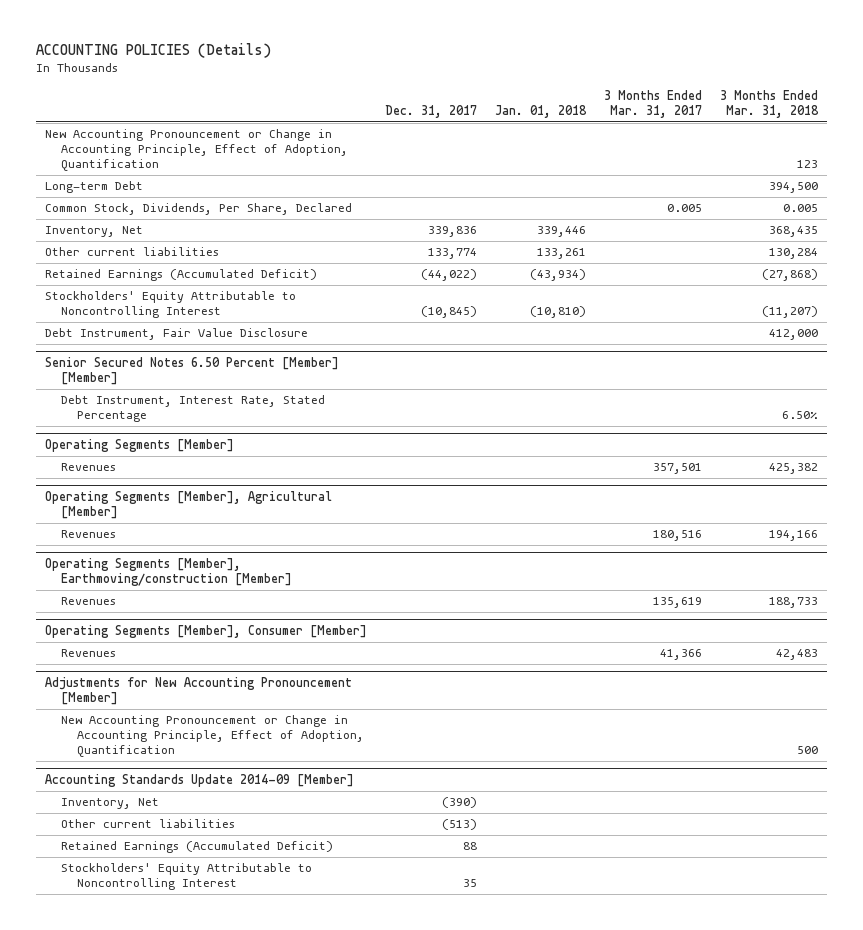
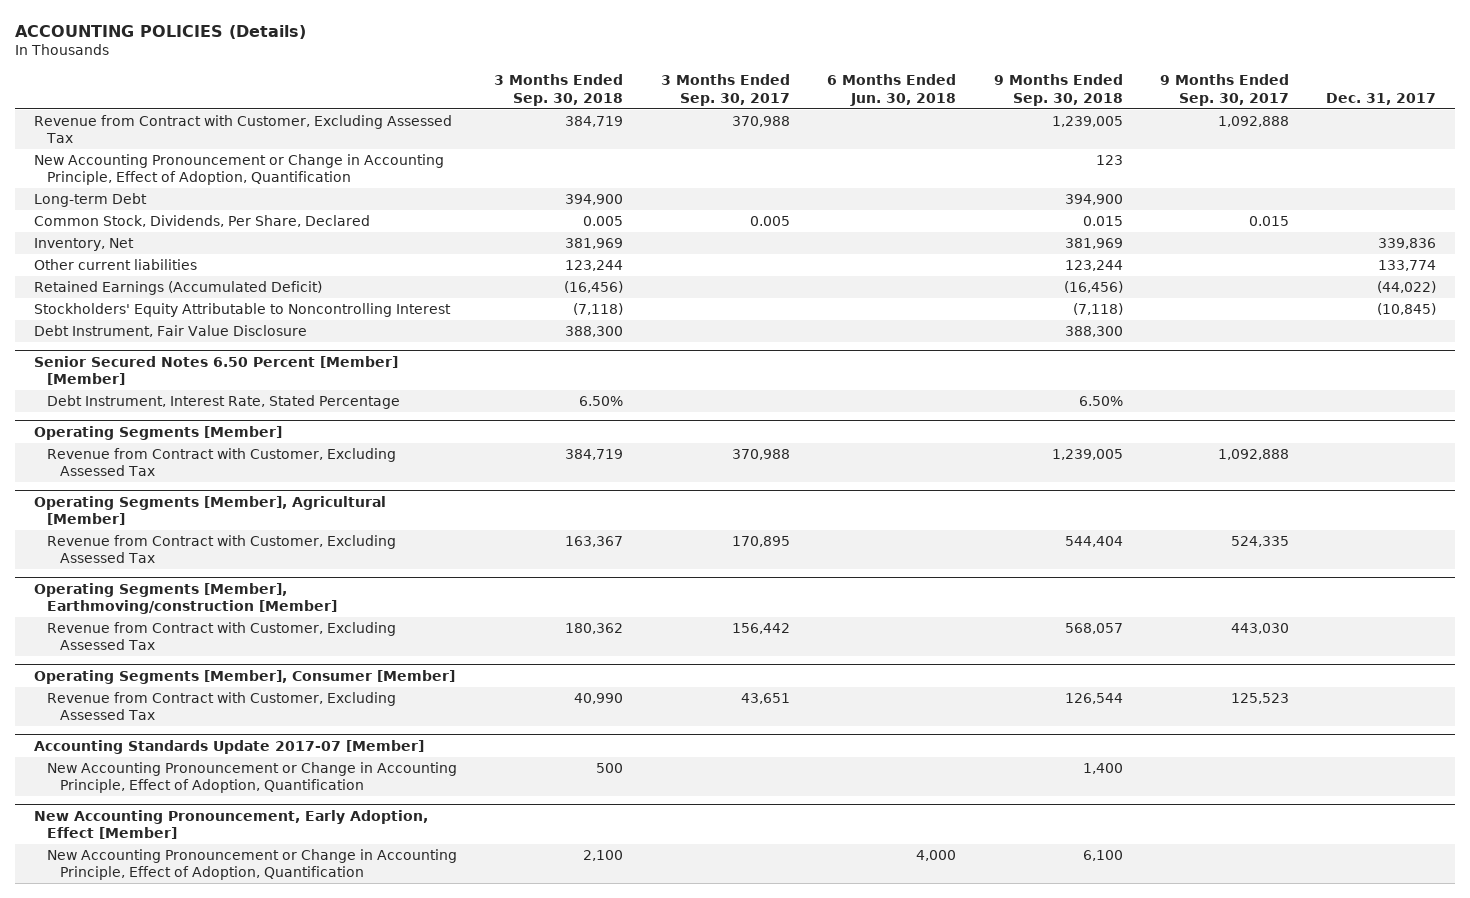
[494,104,587,118] Jan. 01, 2018 -> none
[604,89,703,118] 3 Months Ended Mar. 31, 2017 -> none
[720,89,820,118] 3 Months Ended Mar. 31, 2018 -> none
none -> [494,74,624,106] 3 Months Ended Sep. 30, 2018
none -> [660,74,790,106] 3 Months Ended Sep. 30, 2017
none -> [827,74,957,106] 6 Months Ended Jun. 30, 2018
none -> [993,74,1123,106] 9 Months Ended Sep. 30, 2018
none -> [1160,74,1290,106] 9 Months Ended Sep. 30, 2017
none -> [33,115,452,144] Revenue from Contract with Customer, Excluding Assessed Tax
[61,463,117,472] Revenues -> none
none -> [46,448,396,477] Revenue from Contract with Customer, Excluding Assessed Tax
[61,530,117,539] Revenues -> none
none -> [46,535,396,564] Revenue from Contract with Customer, Excluding Assessed Tax
[61,597,117,606] Revenues -> none
none -> [46,622,396,651] Revenue from Contract with Customer, Excluding Assessed Tax
[61,649,117,658] Revenues -> none
[44,676,352,705] Adjustments for New Accounting Pronouncement [Member] -> none
[61,715,365,758] New Accounting Pronouncement or Change in Accounting Principle, Effect of Adoption, Quantification -> none
[44,773,354,787] Accounting Standards Update 2014-09 [Member] -> none
[61,798,160,810] Inventory, Net -> none
[61,819,236,829] Other current liabilities -> none
[61,841,334,854] Retained Earnings (Accumulated Deficit) -> none
[61,863,313,891] Stockholders' Equity Attributable to Noncontrolling Interest -> none
none -> [46,692,396,721] Revenue from Contract with Customer, Excluding Assessed Tax
none -> [33,739,424,754] Accounting Standards Update 2017-07 [Member]
none -> [46,762,457,794] New Accounting Pronouncement or Change in Accounting Principle, Effect of Adoption, Quantification
none -> [33,809,428,839] New Accounting Pronouncement, Early Adoption, Effect [Member]
none -> [46,849,457,881] New Accounting Pronouncement or Change in Accounting Principle, Effect of Adoption, Quantification

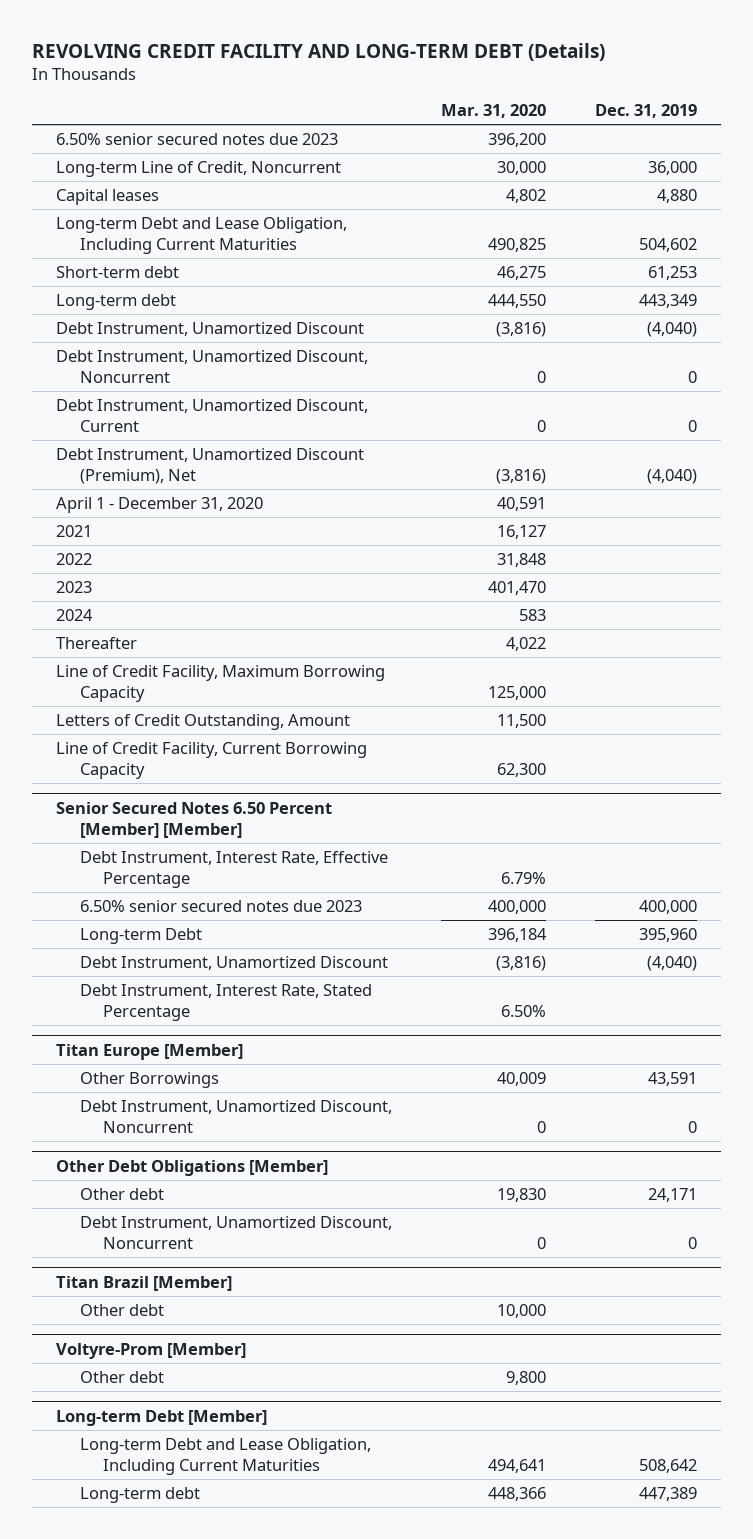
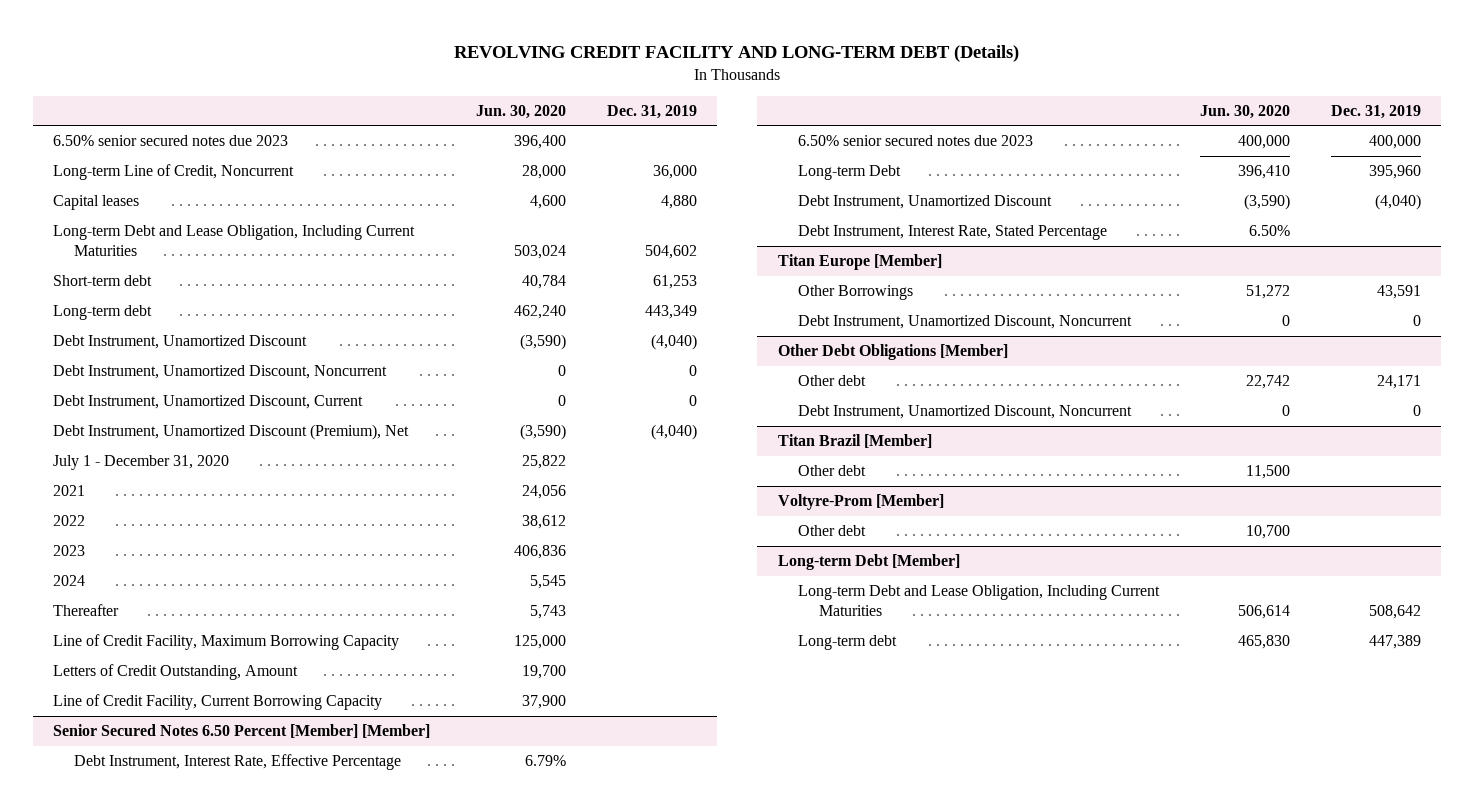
[440,104,546,119] Mar. 31, 2020 -> none
none -> [475,104,566,119] Jun. 30, 2020
[56,496,264,513] April 1 - December 31, 2020 -> [53,455,230,471] July 1 - December 31, 2020

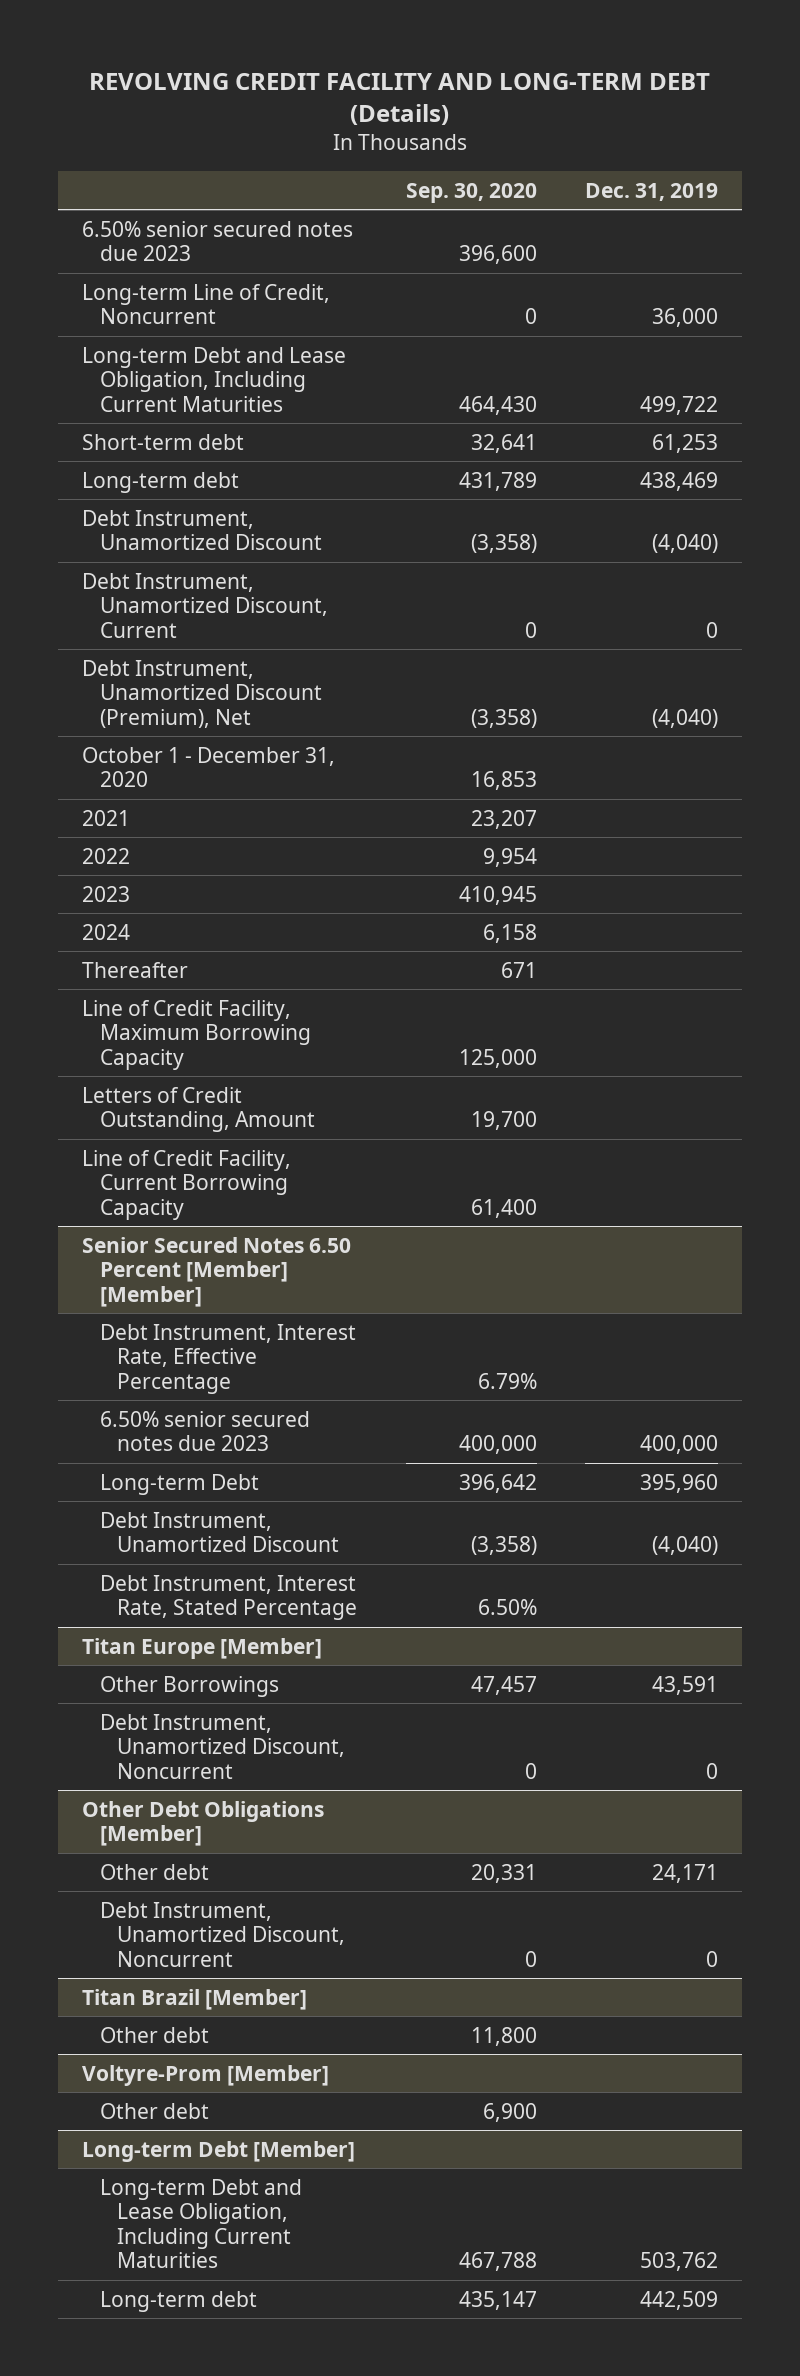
[475,104,566,119] Jun. 30, 2020 -> none
none -> [405,182,537,203] Sep. 30, 2020
[53,195,140,211] Capital leases -> none
[644,245,697,260] 504,602 -> [639,395,718,415] 499,722
[644,305,697,320] 443,349 -> [639,471,718,491] 438,469
[53,365,388,380] Debt Instrument, Unamortized Discount, Noncurrent -> none
[53,455,230,471] July 1 - December 31, 2020 -> [81,746,335,788] October 1 - December 31, 2020
[1368,605,1421,620] 508,642 -> [639,2252,718,2272] 503,762
[1368,635,1421,650] 447,389 -> [639,2290,718,2310] 442,509

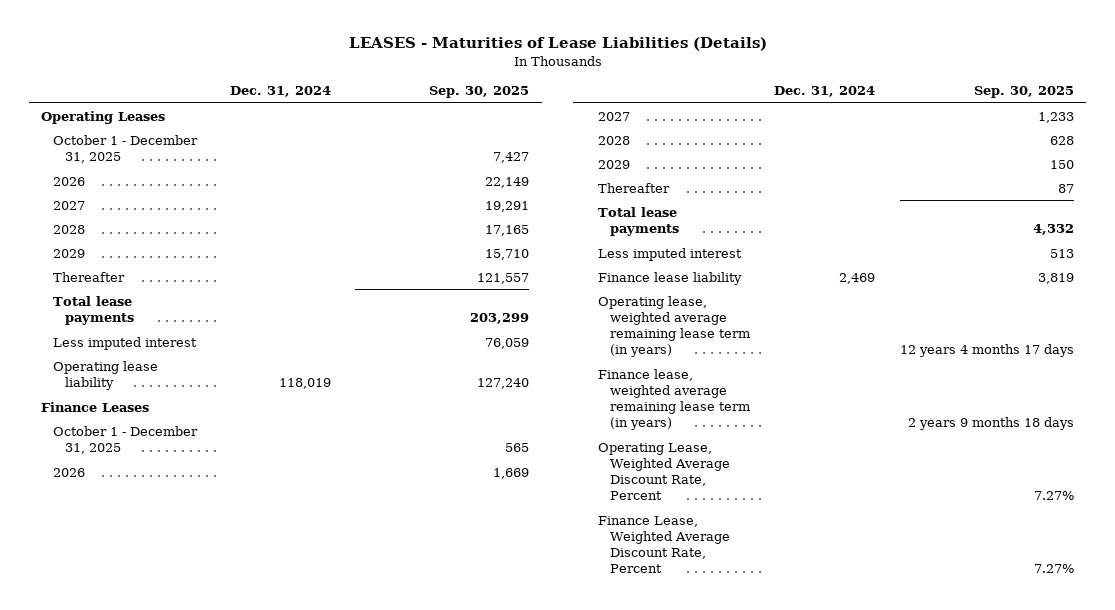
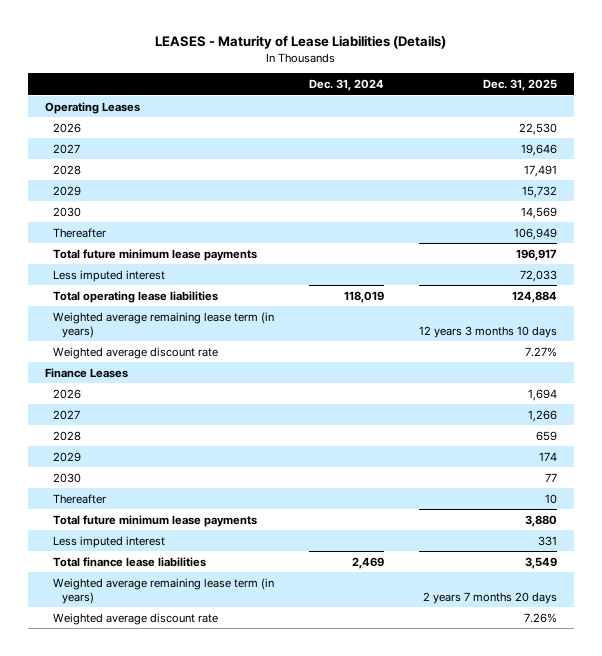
[348,37,767,52] LEASES - Maturities of Lease Liabilities (Details) -> [155,34,447,49] LEASES - Maturity of Lease Liabilities (Details)
[429,86,530,99] Sep. 30, 2025 -> none
none -> [483,79,558,92] Dec. 31, 2025
[52,134,198,163] October 1 - December 31, 2025 -> none
none -> [53,206,82,217] 2030
[52,295,135,325] Total lease payments -> [53,248,258,261] Total future minimum lease payments
[52,360,158,390] Operating lease liability -> [53,290,219,303] Total operating lease liabilities
none -> [53,311,275,338] Weighted average remaining lease term (in years)
none -> [53,346,219,359] Weighted average discount rate
[52,425,198,454] October 1 - December 31, 2025 -> none
none -> [53,472,82,483] 2030
[597,206,679,236] Total lease payments -> [53,514,258,527] Total future minimum lease payments
[597,295,750,358] Operating lease, weighted average remaining lease term (in years) -> none
[597,442,730,501] Operating Lease, Weighted Average Discount Rate, Percent -> none
[597,271,742,285] Finance lease liability -> [53,556,207,567] Total finance lease liabilities
[597,368,750,431] Finance lease, weighted average remaining lease term (in years) -> [53,577,275,604] Weighted average remaining lease term (in years)
[597,515,730,574] Finance Lease, Weighted Average Discount Rate, Percent -> [53,612,219,625] Weighted average discount rate

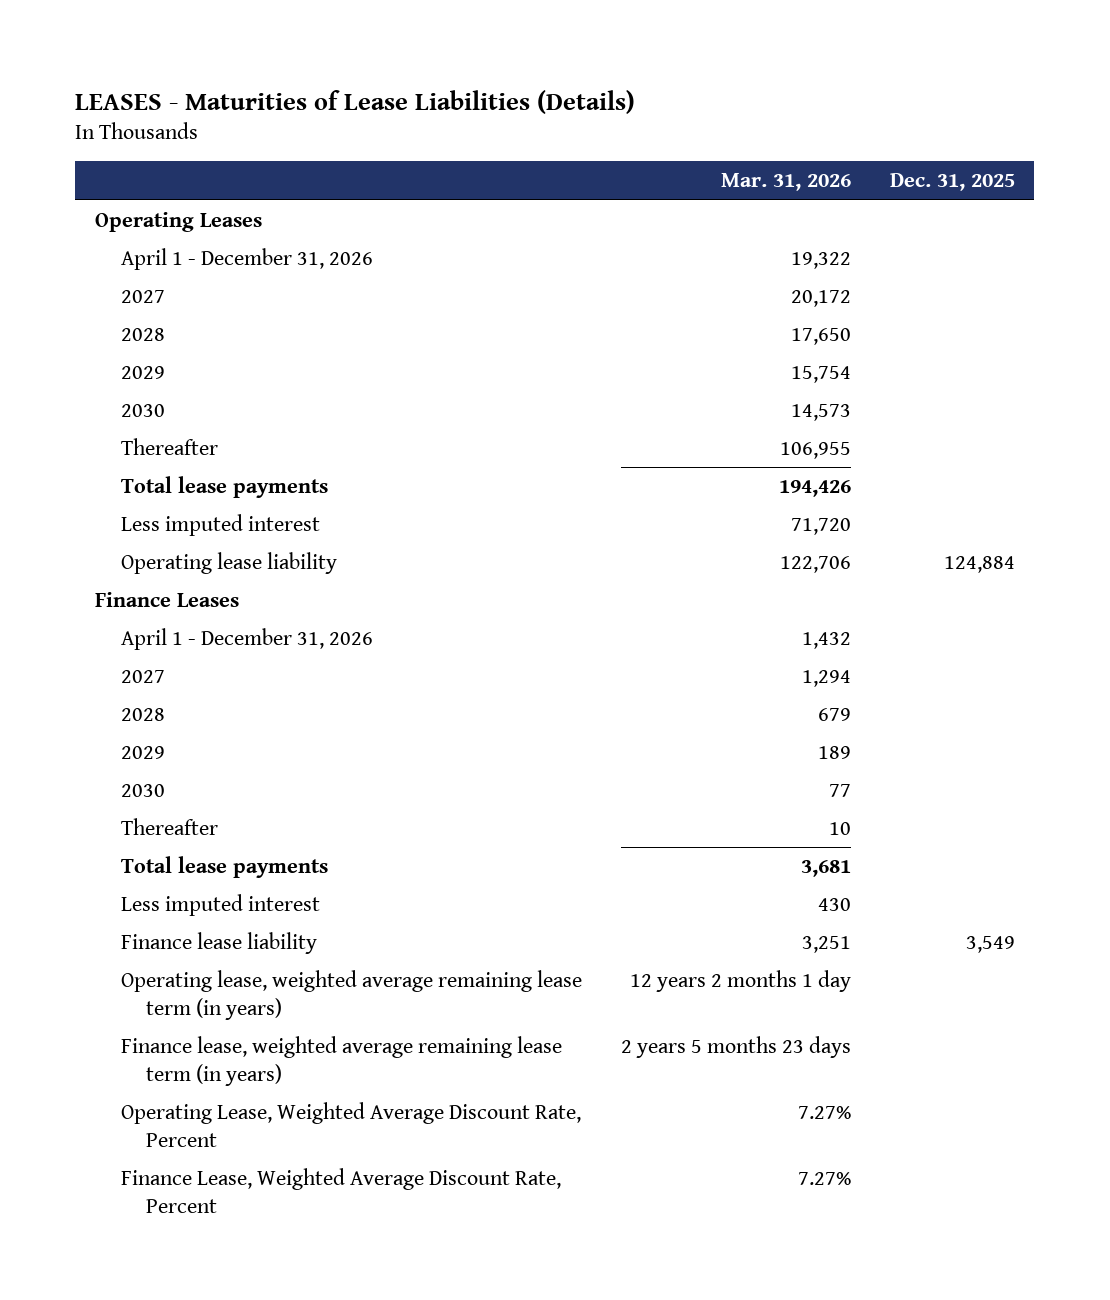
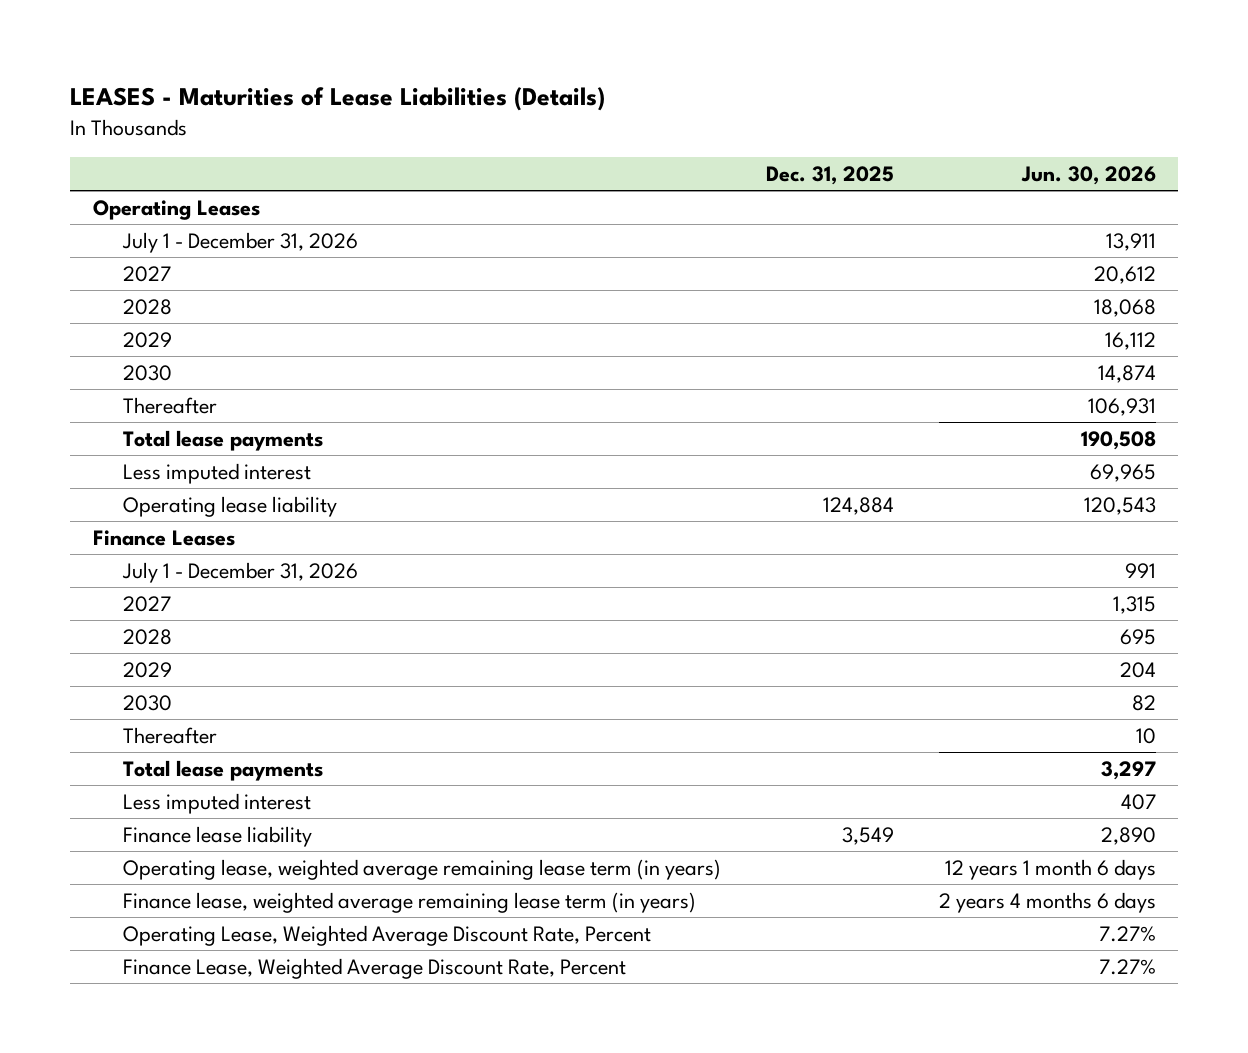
[720,173,851,192] Mar. 31, 2026 -> none
none -> [1020,165,1156,185] Jun. 30, 2026
[120,248,373,271] April 1 - December 31, 2026 -> [121,231,358,253] July 1 - December 31, 2026
[120,628,373,651] April 1 - December 31, 2026 -> [121,561,358,583] July 1 - December 31, 2026

